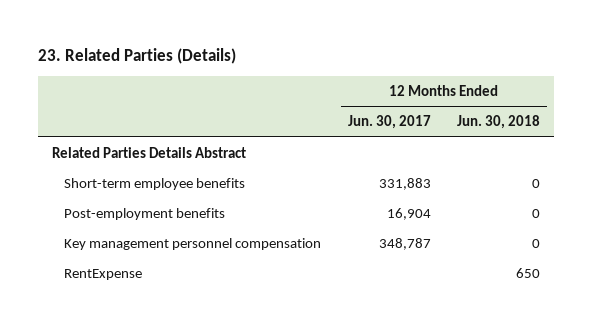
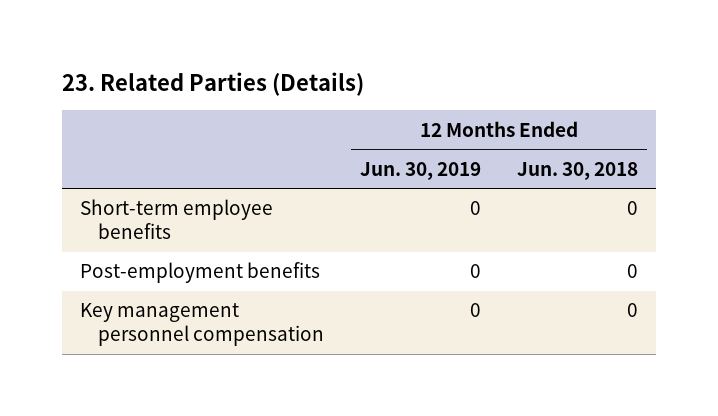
[347,115,431,130] Jun. 30, 2017 -> none
none -> [360,161,482,180] Jun. 30, 2019
[51,146,246,158] Related Parties Details Abstract -> none
[63,268,142,280] RentExpense -> none

